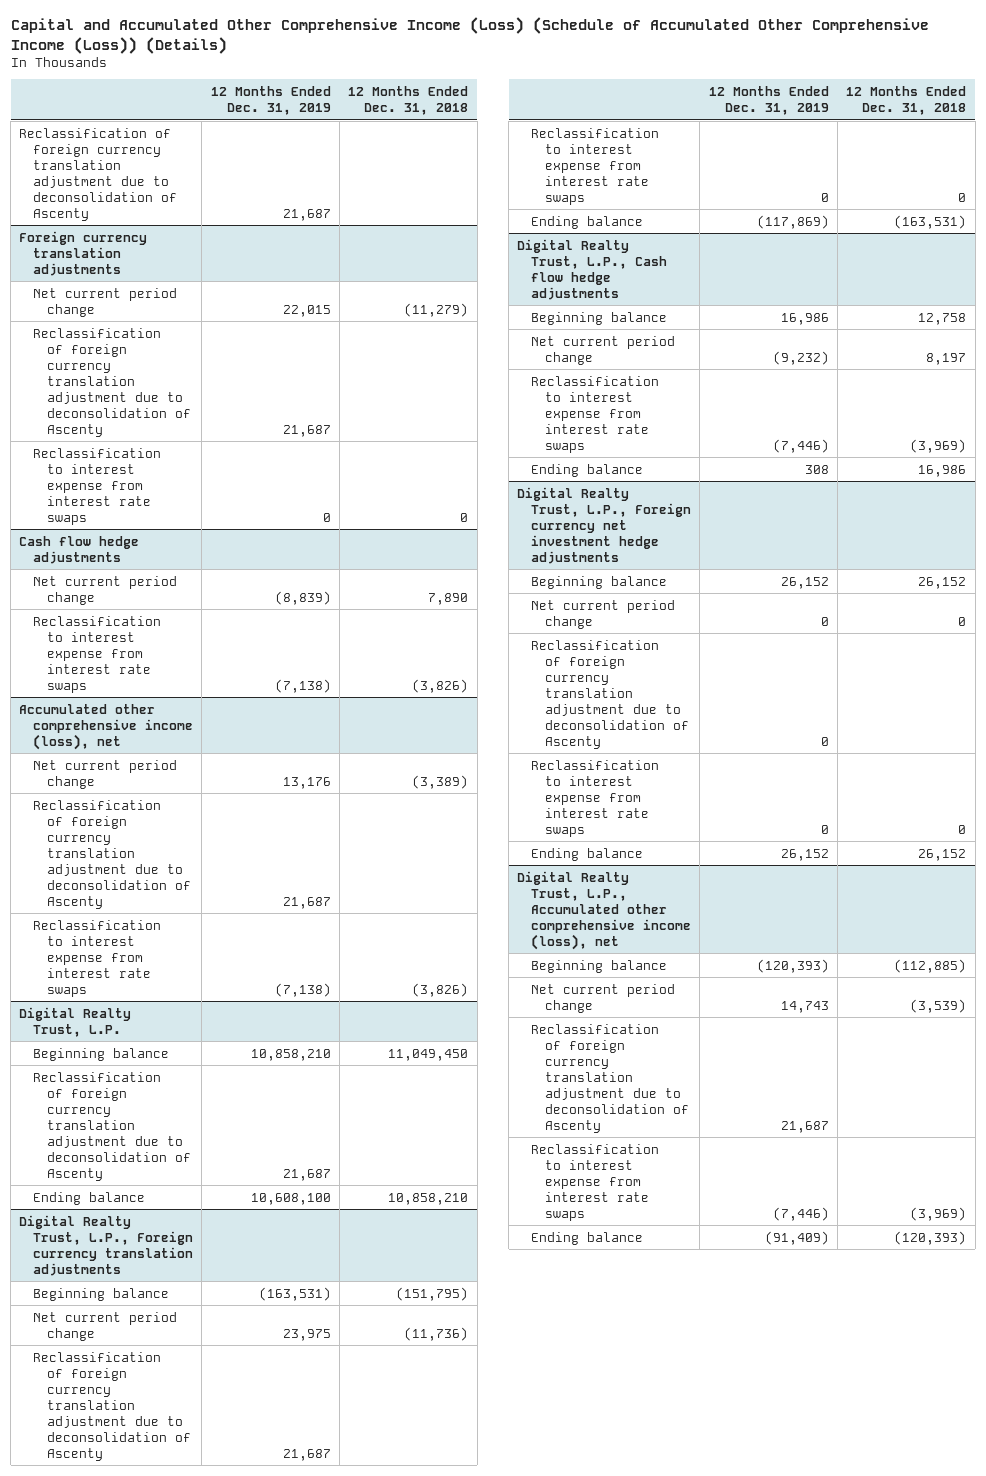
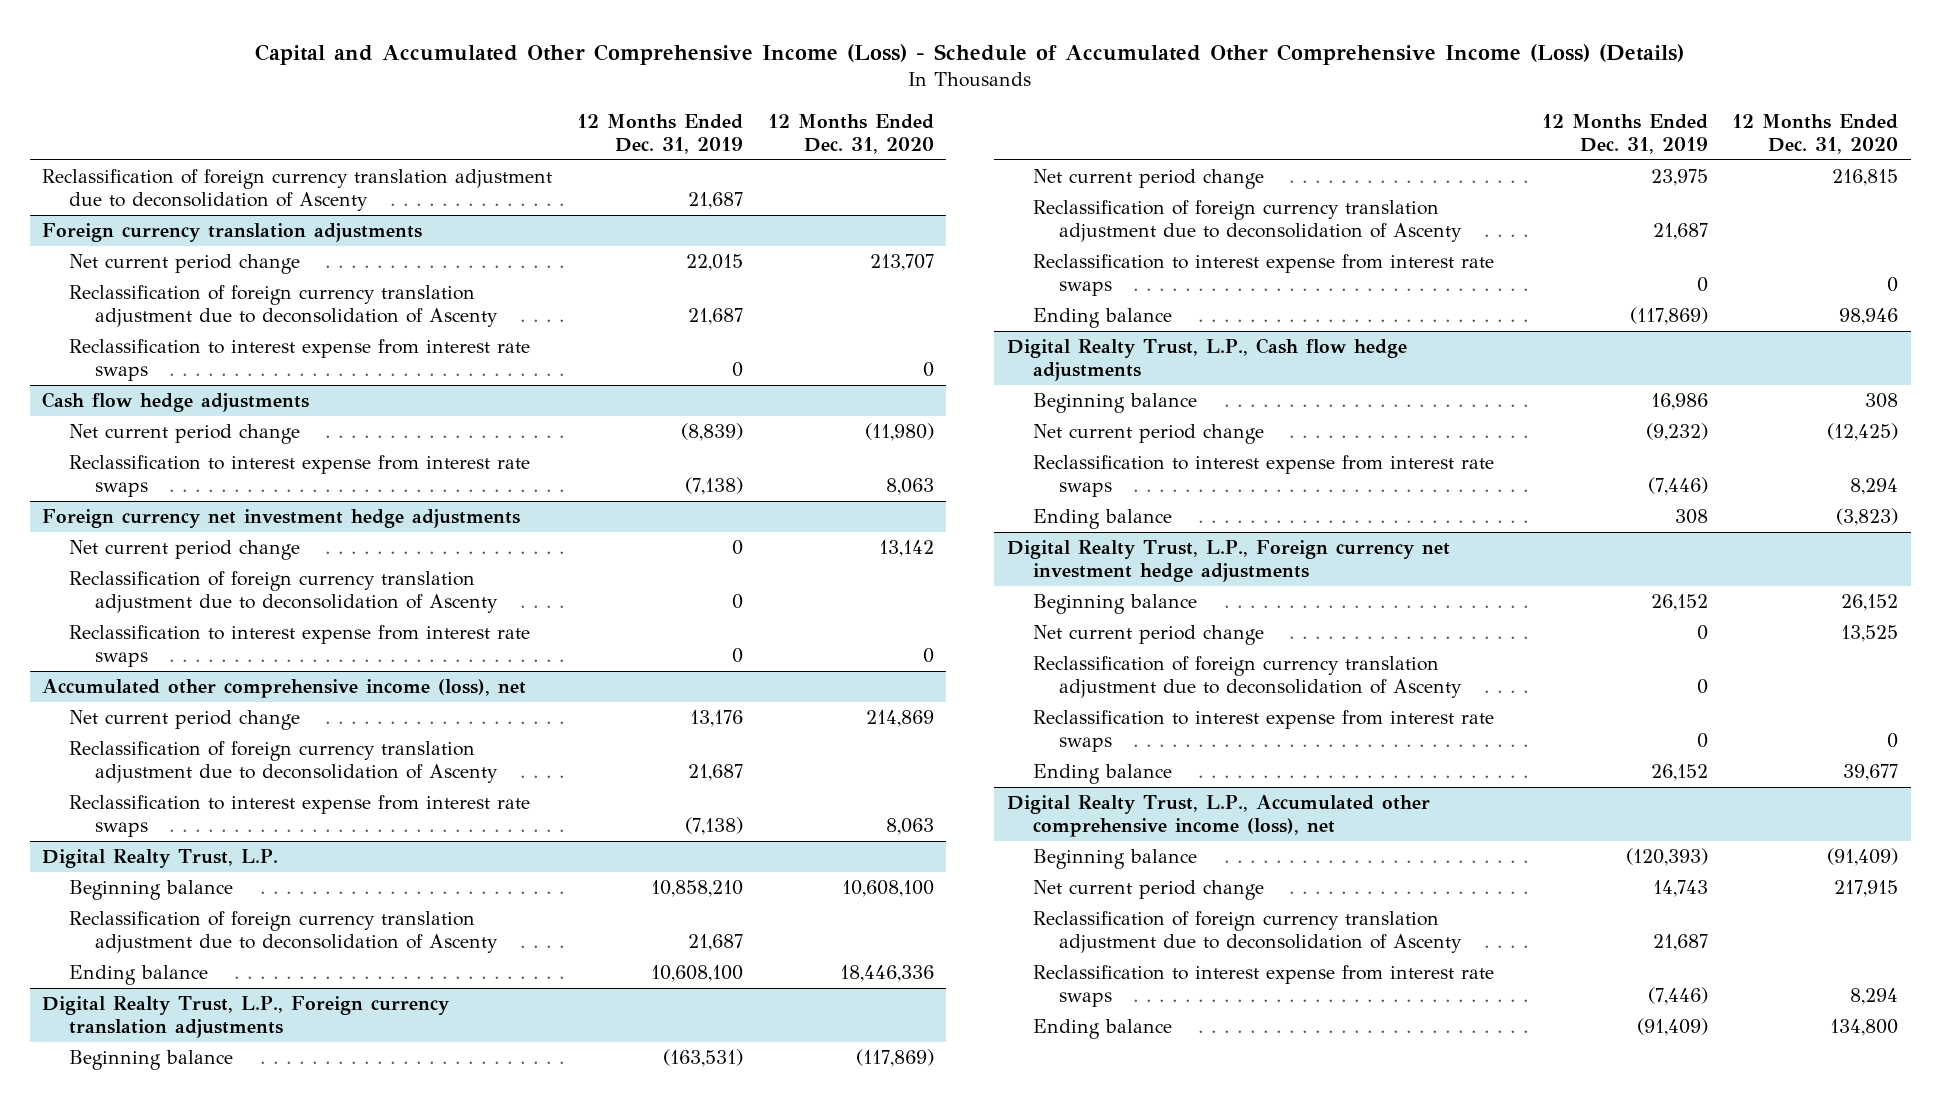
[10,17,929,54] Capital and Accumulated Other Comprehensive Income (Loss) (Schedule of Accumulated Other Comprehensive Income (Loss)) (Details) -> [255,44,1685,66] Capital and Accumulated Other Comprehensive Income (Loss) - Schedule of Accumulated Other Comprehensive Income (Loss) (Details)
[348,85,469,115] 12 Months Ended Dec. 31, 2018 -> none
none -> [767,113,934,155] 12 Months Ended Dec. 31, 2020
none -> [42,508,521,528] Foreign currency net investment hedge adjustments
none -> [68,539,300,560] Net current period change
none -> [68,570,498,614] Reclassification of foreign currency translation adjustment due to deconsolidation of Ascenty
none -> [68,624,530,668] Reclassification to interest expense from interest rate swaps

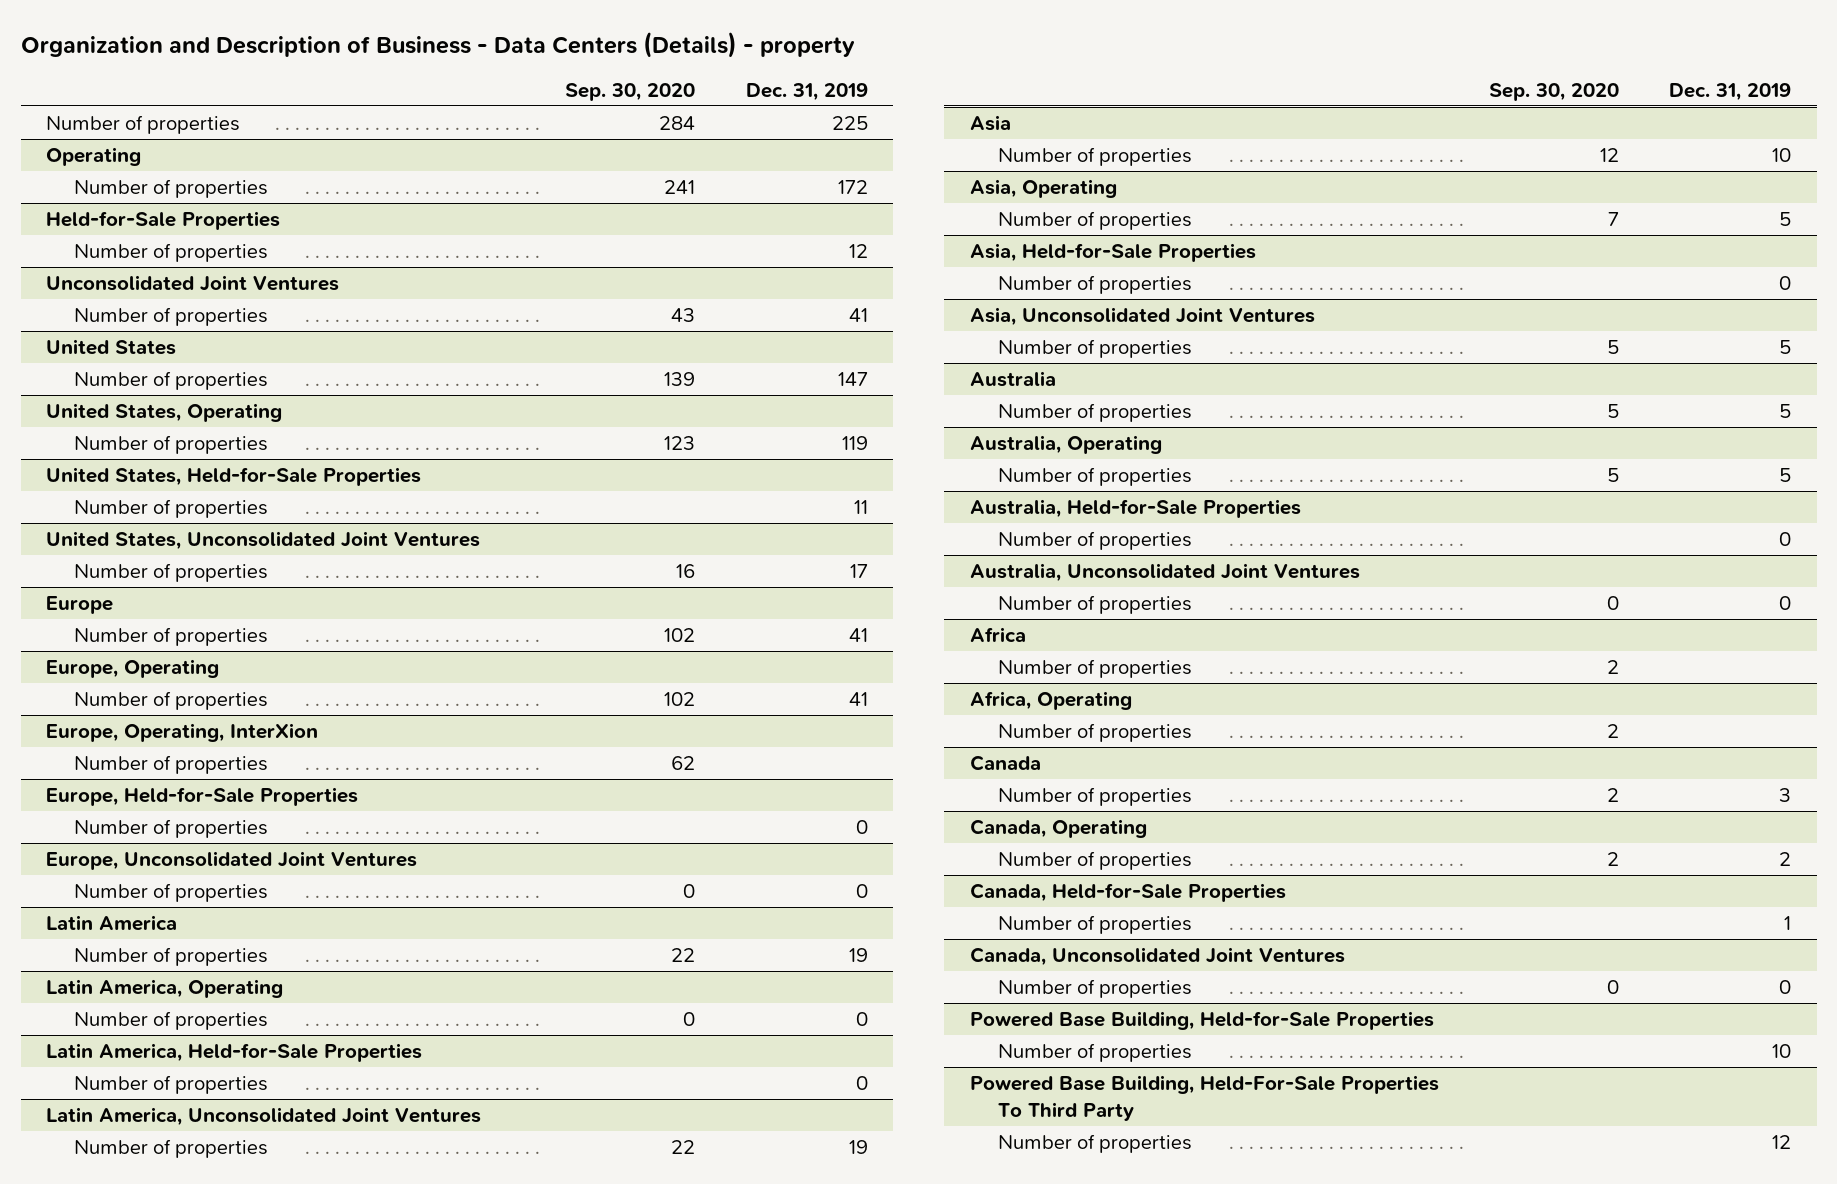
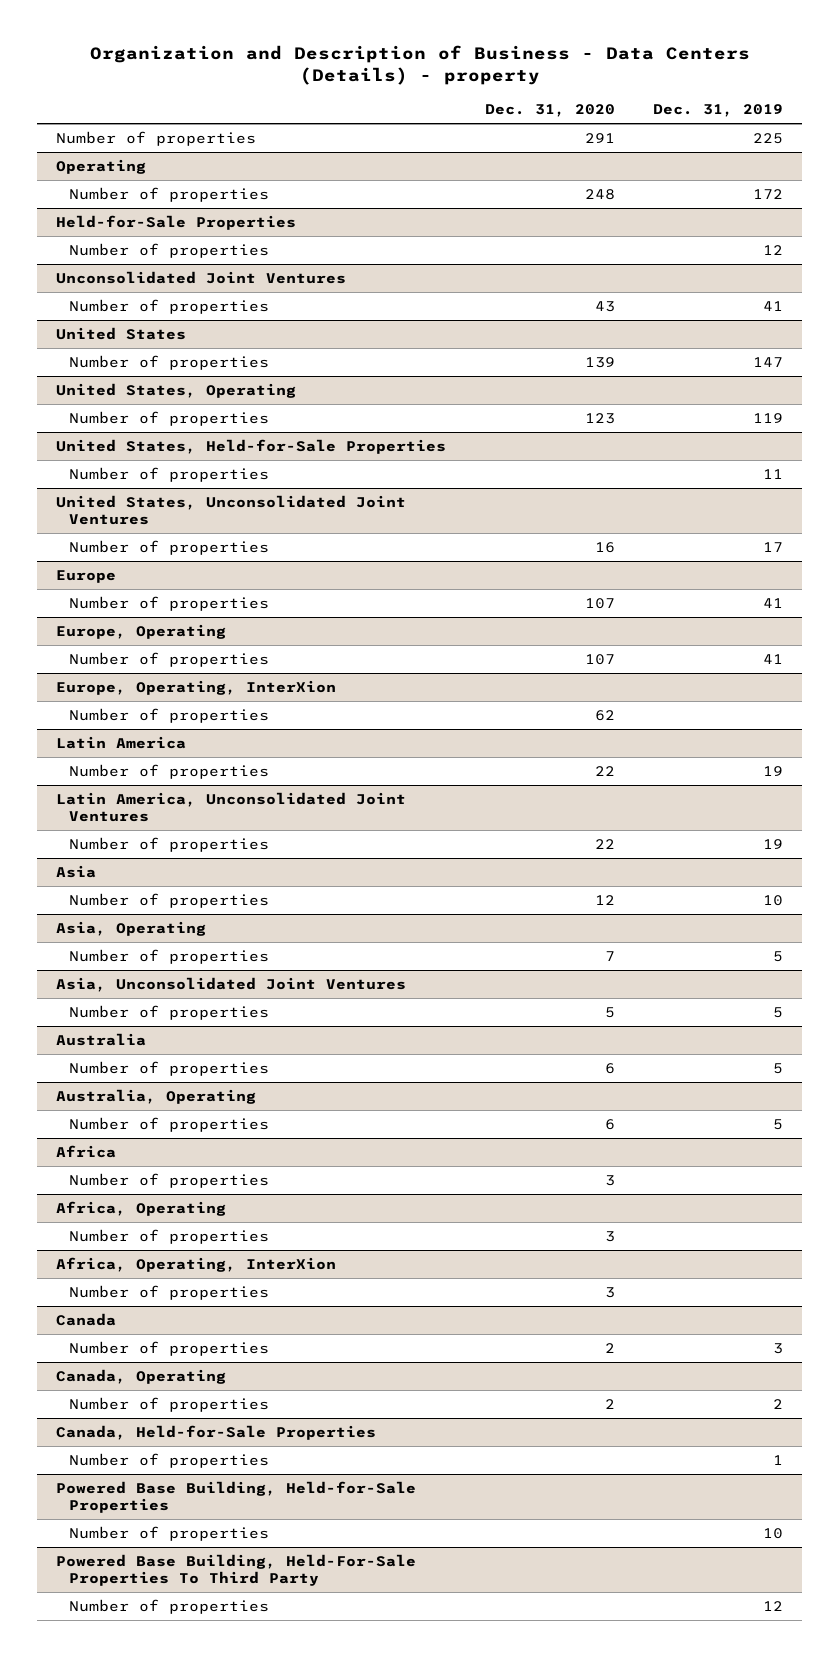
[565,82,696,101] Sep. 30, 2020 -> none
none -> [484,104,615,118] Dec. 31, 2020
[45,787,358,807] Europe, Held-for-Sale Properties -> none
[73,819,268,839] Number of properties -> none
[45,851,417,871] Europe, Unconsolidated Joint Ventures -> none
[73,883,268,903] Number of properties -> none
[45,979,283,999] Latin America, Operating -> none
[73,1011,268,1031] Number of properties -> none
[45,1043,422,1063] Latin America, Held-for-Sale Properties -> none
[73,1075,268,1095] Number of properties -> none
[969,243,1256,263] Asia, Held-for-Sale Properties -> none
[997,275,1192,295] Number of properties -> none
[969,499,1301,519] Australia, Held-for-Sale Properties -> none
[997,531,1192,551] Number of properties -> none
[969,563,1360,583] Australia, Unconsolidated Joint Ventures -> none
[997,595,1192,615] Number of properties -> none
none -> [56,1256,337,1272] Africa, Operating, InterXion
none -> [69,1284,270,1300] Number of properties
[969,947,1345,967] Canada, Unconsolidated Joint Ventures -> none
[997,979,1192,999] Number of properties -> none

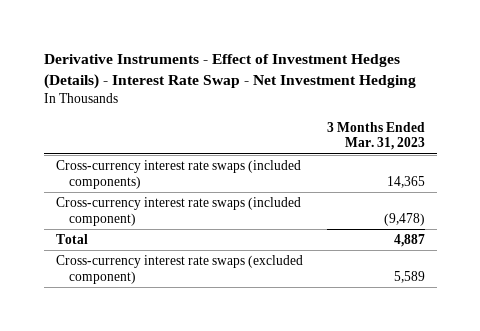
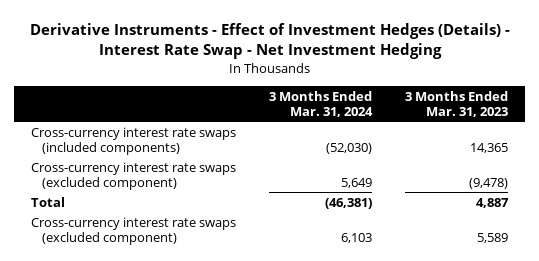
none -> [269,90,374,118] 3 Months Ended Mar. 31, 2024
[55,197,301,226] Cross-currency interest rate swaps (included component) -> [30,161,236,191] Cross-currency interest rate swaps (excluded component)

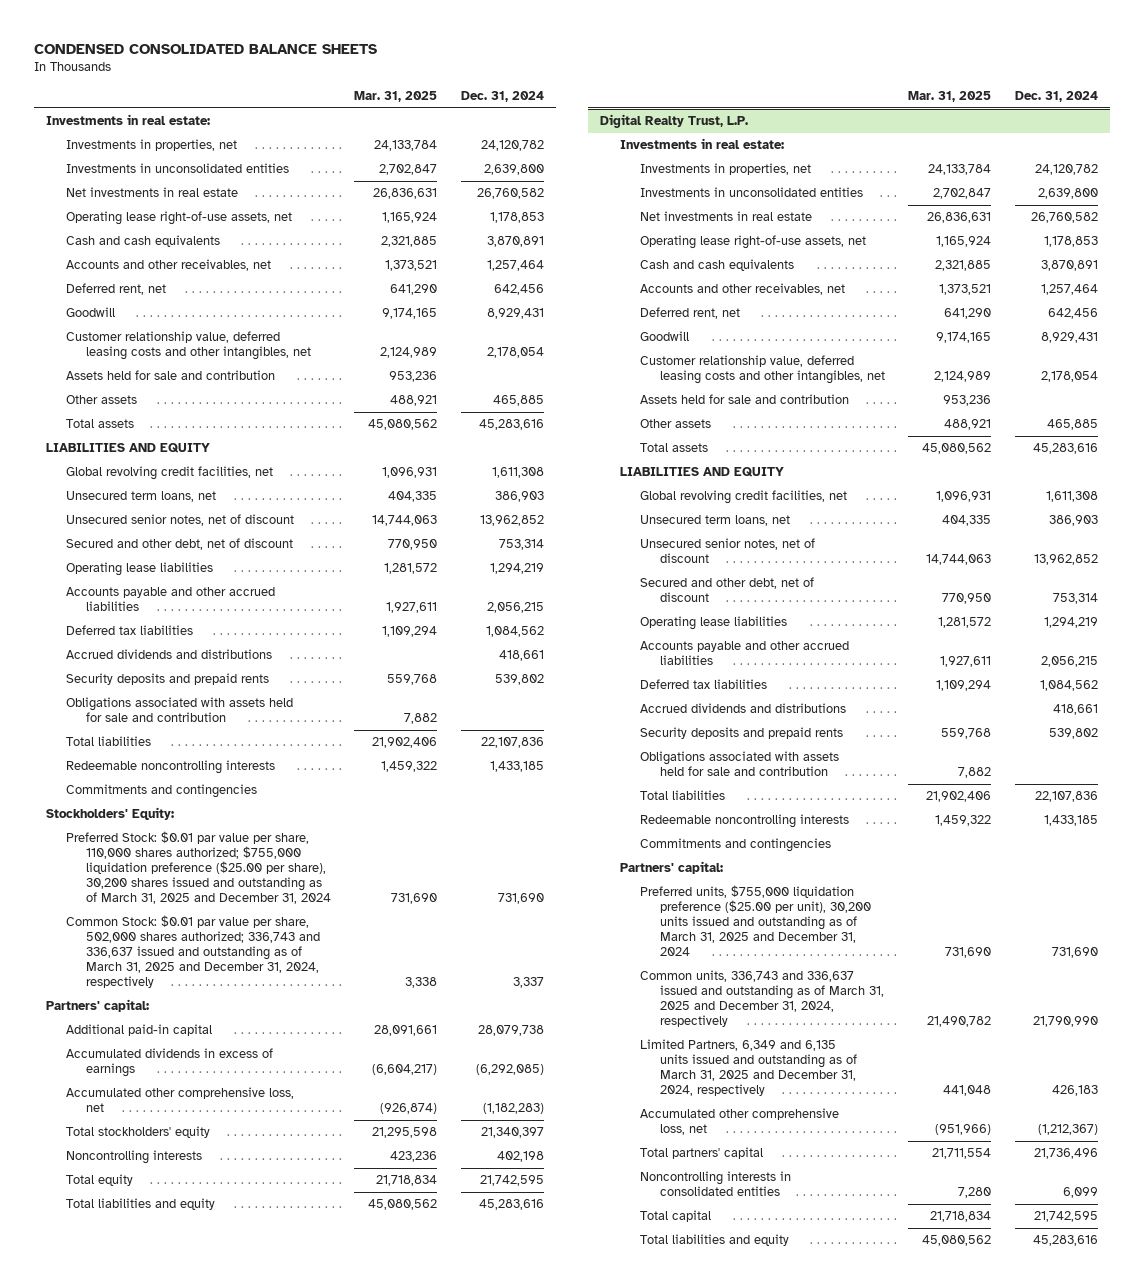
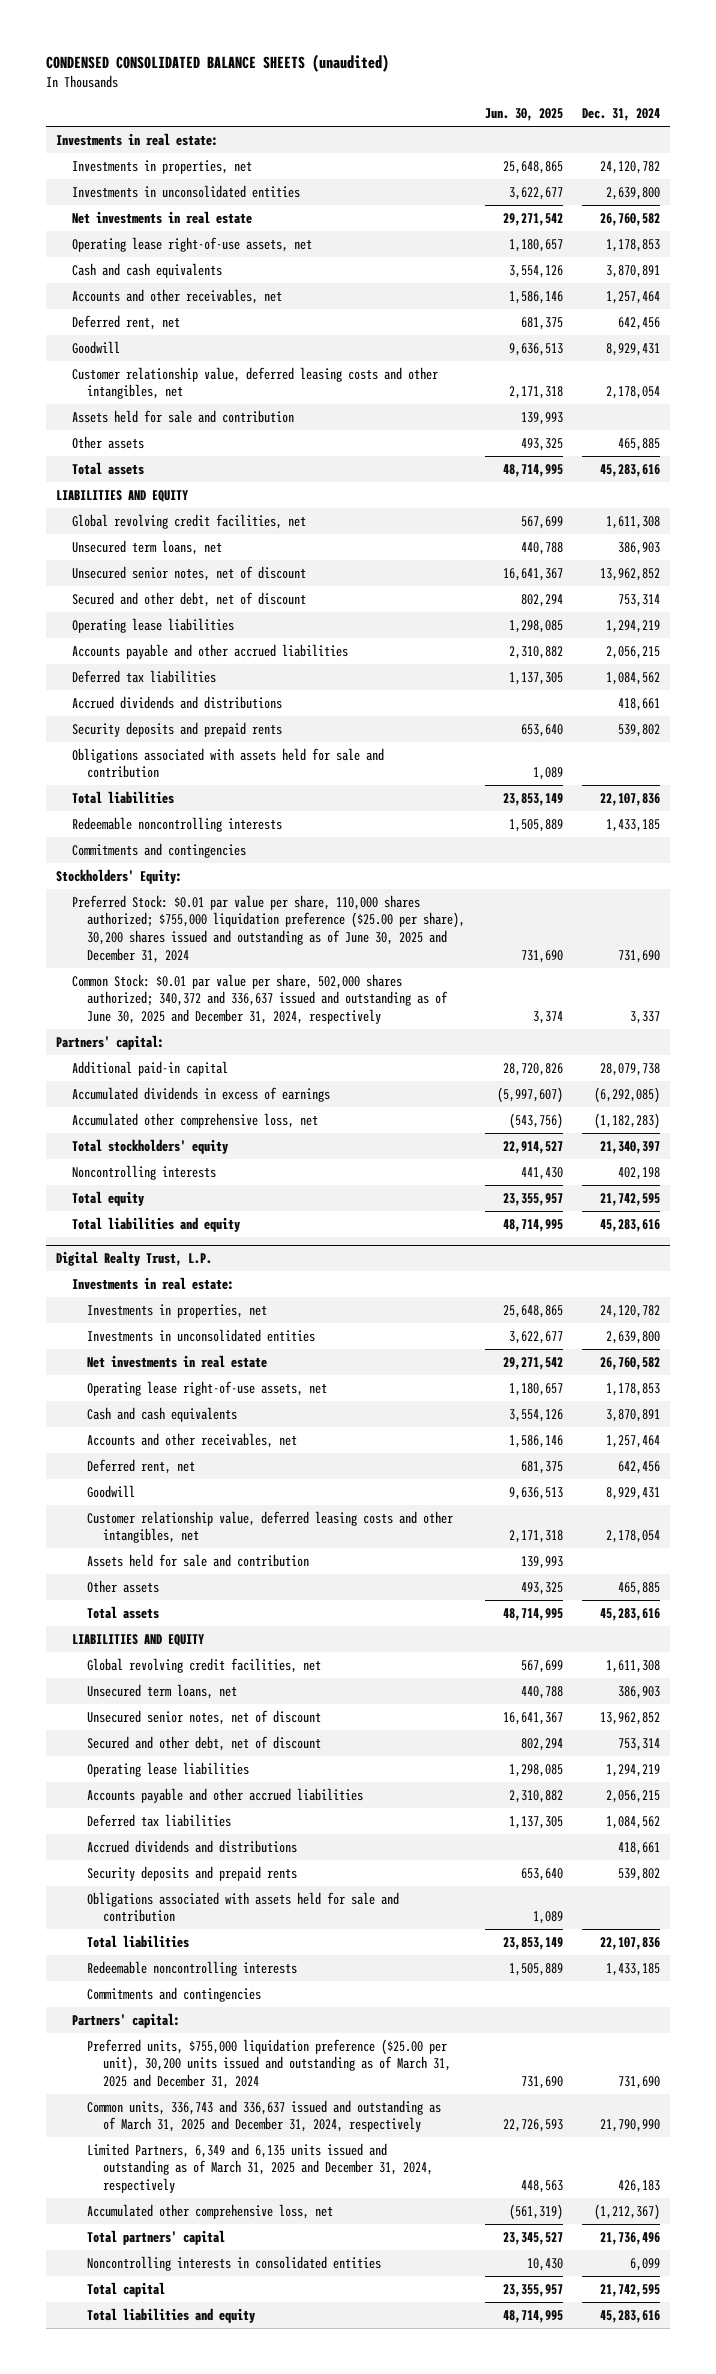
[34,43,378,54] CONDENSED CONSOLIDATED BALANCE SHEETS -> [46,53,390,72] CONDENSED CONSOLIDATED BALANCE SHEETS (unaudited)
[354,91,438,103] Mar. 31, 2025 -> none
none -> [484,108,563,122] Jun. 30, 2025
[65,831,331,905] Preferred Stock: $0.01 par value per share, 110,000 shares authorized; $755,000 liquidation preference ($25.00 per share), 30,200 shares issued and outstanding as of March 31, 2025 and December 31, 2024 -> [71,894,466,963] Preferred Stock: $0.01 par value per share, 110,000 shares authorized; $755,000 liquidation preference ($25.00 per share), 30,200 shares issued and outstanding as of June 30, 2025 and December 31, 2024
[65,915,320,989] Common Stock: $0.01 par value per share, 502,000 shares authorized; 336,743 and 336,637 issued and outstanding as of March 31, 2025 and December 31, 2024, respectively -> [71,973,449,1024] Common Stock: $0.01 par value per share, 502,000 shares authorized; 340,372 and 336,637 issued and outstanding as of June 30, 2025 and December 31, 2024, respectively

